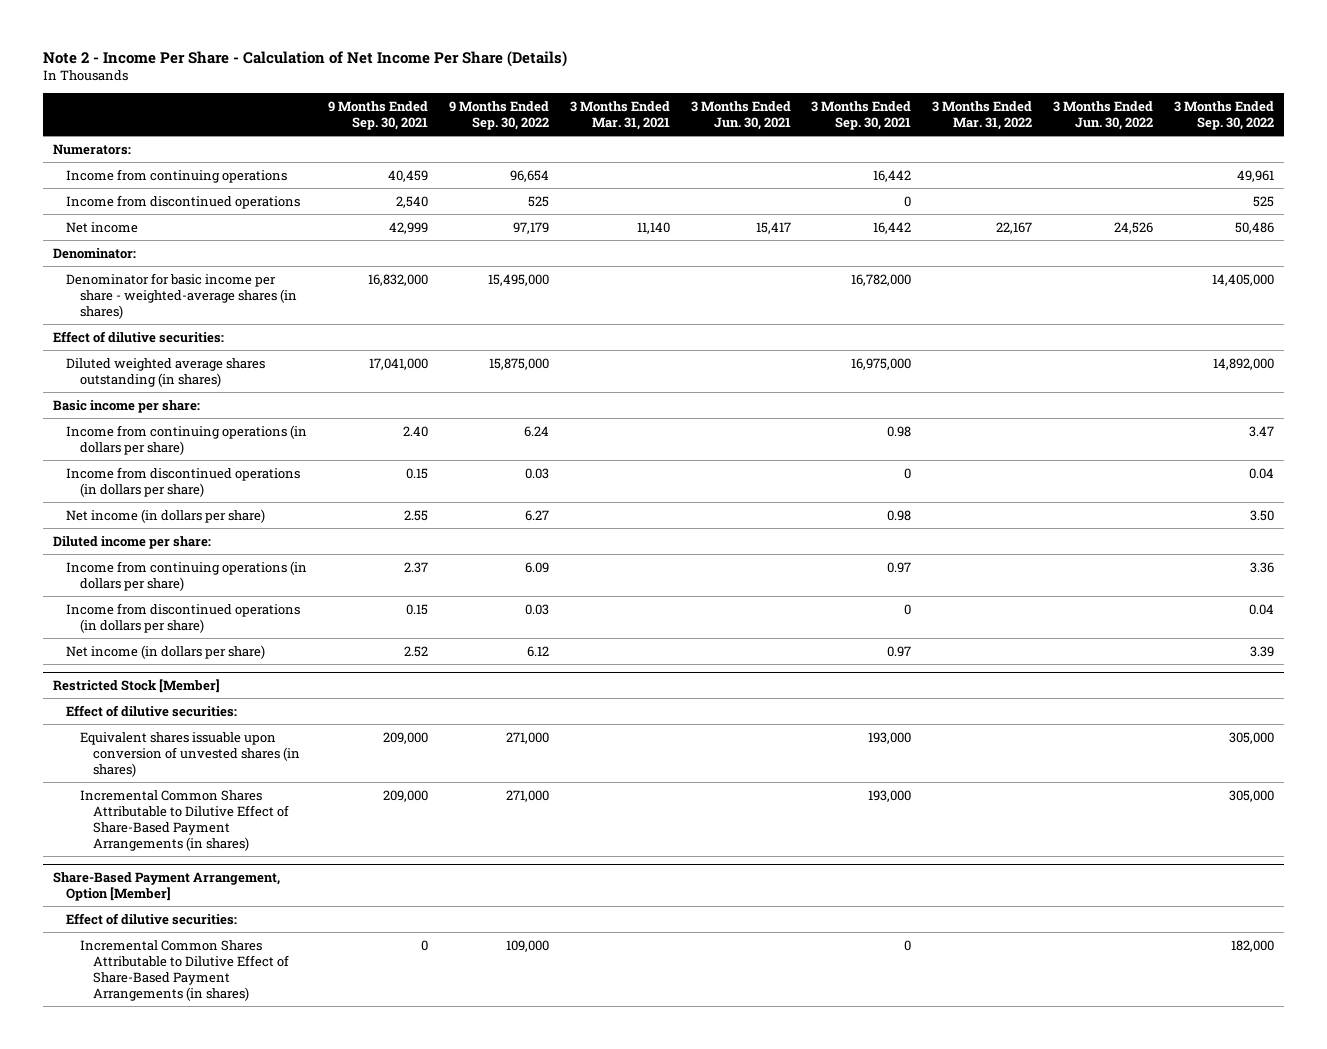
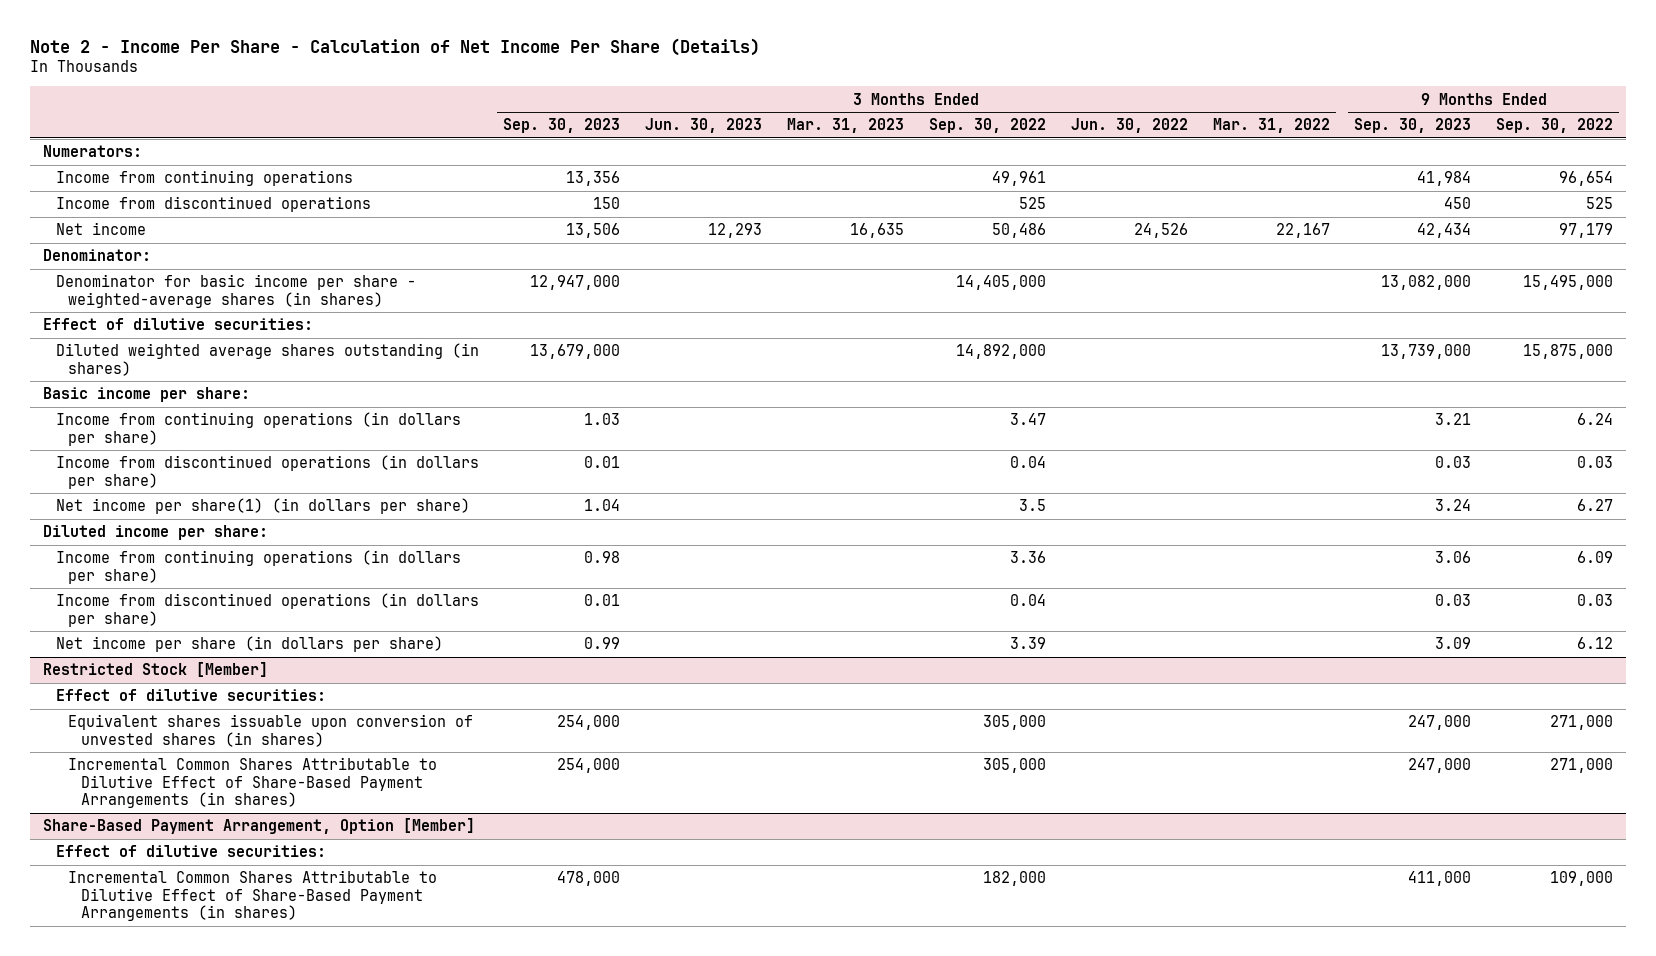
[328,100,429,130] 9 Months Ended Sep. 30, 2021 -> none
[569,100,670,130] 3 Months Ended Mar. 31, 2021 -> none
[690,100,791,130] 3 Months Ended Jun. 30, 2021 -> none
[811,100,912,130] 3 Months Ended Sep. 30, 2021 -> none
none -> [503,118,621,134] Sep. 30, 2023
none -> [645,118,763,134] Jun. 30, 2023
none -> [787,118,905,134] Mar. 31, 2023
none -> [1354,118,1472,134] Sep. 30, 2023
[66,508,266,523] Net income (in dollars per share) -> [55,498,470,515] Net income per share(1) (in dollars per share)
[1249,509,1274,521] 3.50 -> [1018,499,1046,512] 3.5
[66,644,266,659] Net income (in dollars per share) -> [55,636,443,653] Net income per share (in dollars per share)

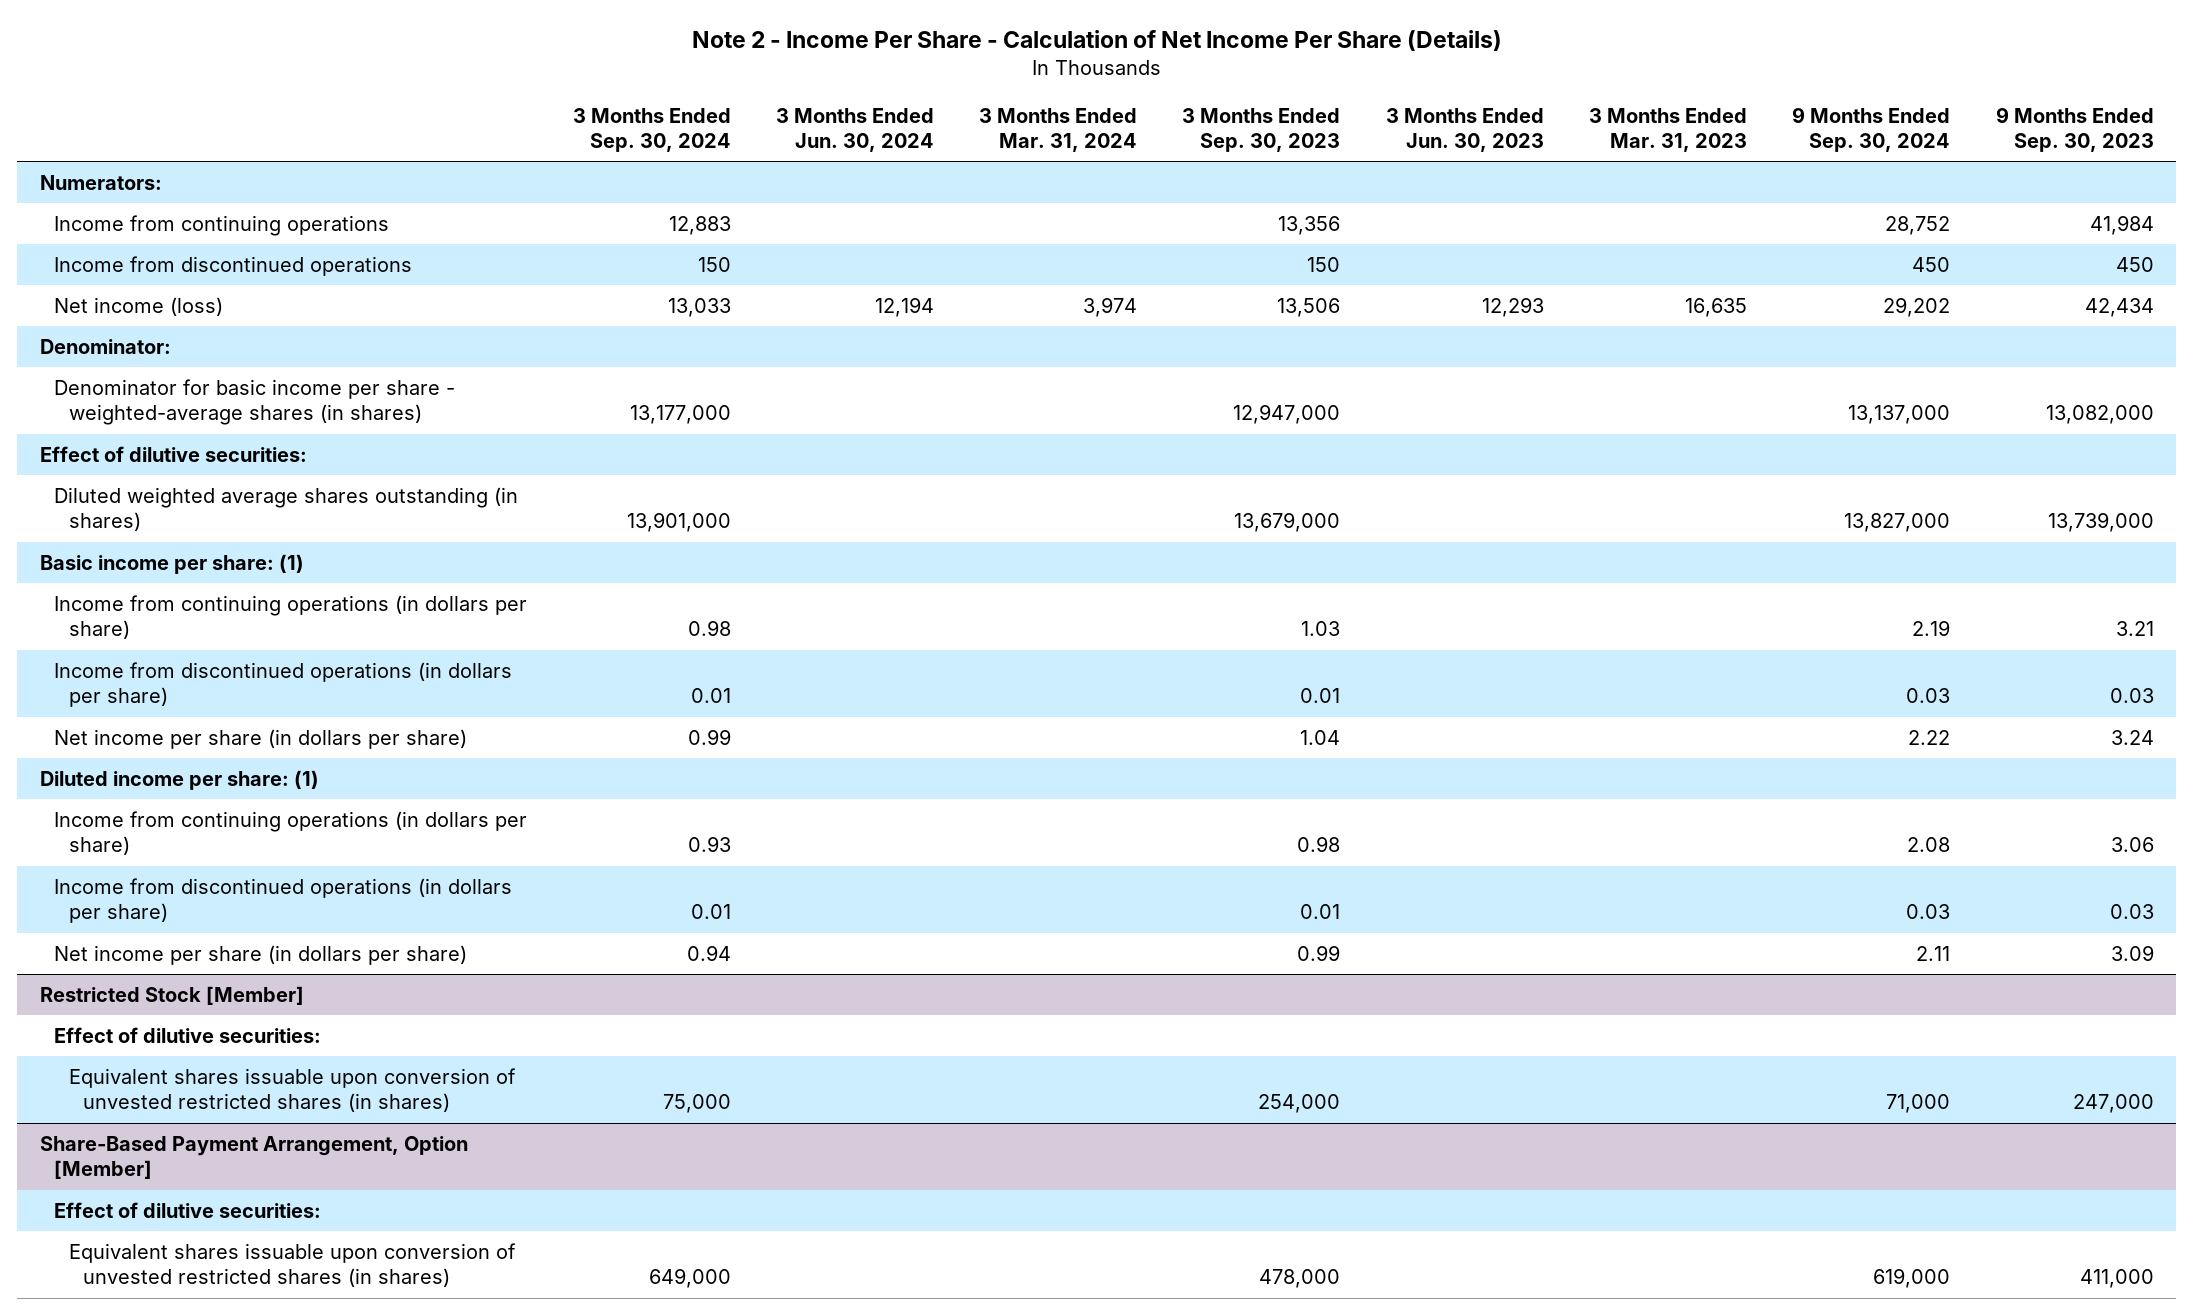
[928,118,1046,134] Sep. 30, 2022 -> none
[1070,118,1188,134] Jun. 30, 2022 -> none
[1212,118,1330,134] Mar. 31, 2022 -> none
[1496,118,1614,134] Sep. 30, 2022 -> none
none -> [572,107,731,153] 3 Months Ended Sep. 30, 2024
none -> [775,107,934,153] 3 Months Ended Jun. 30, 2024
none -> [979,107,1138,153] 3 Months Ended Mar. 31, 2024
none -> [1792,106,1951,153] 9 Months Ended Sep. 30, 2024
[55,222,146,236] Net income -> [54,296,224,316] Net income (loss)
[42,387,250,403] Basic income per share: -> [39,553,304,574] Basic income per share: (1)
[55,498,470,515] Net income per share(1) (in dollars per share) -> [54,728,468,749] Net income per share (in dollars per share)
[42,525,268,541] Diluted income per share: -> [39,769,319,790] Diluted income per share: (1)
[68,714,474,747] Equivalent shares issuable upon conversion of unvested shares (in shares) -> none
[68,757,438,808] Incremental Common Shares Attributable to Dilutive Effect of Share-Based Payment Arrangements (in shares) -> [68,1067,516,1113] Equivalent shares issuable upon conversion of unvested restricted shares (in shares)
[68,870,438,921] Incremental Common Shares Attributable to Dilutive Effect of Share-Based Payment Arrangements (in shares) -> [68,1242,516,1288] Equivalent shares issuable upon conversion of unvested restricted shares (in shares)

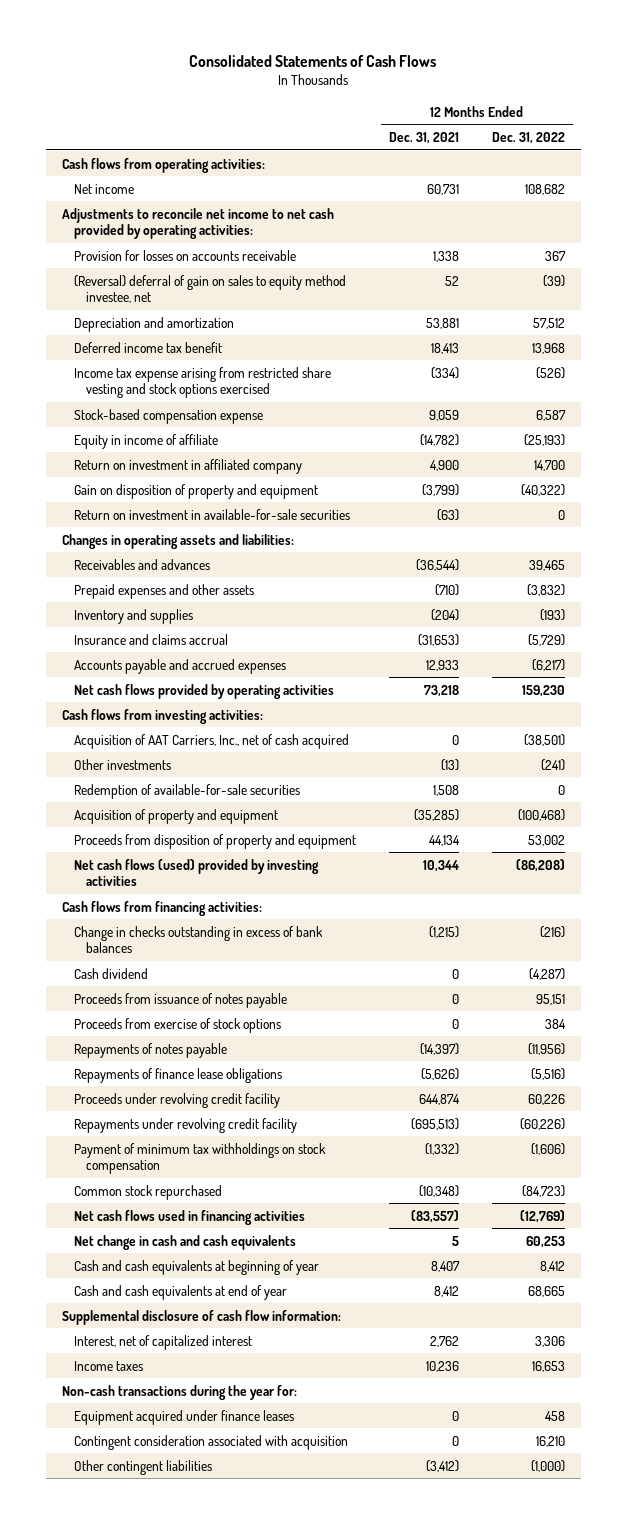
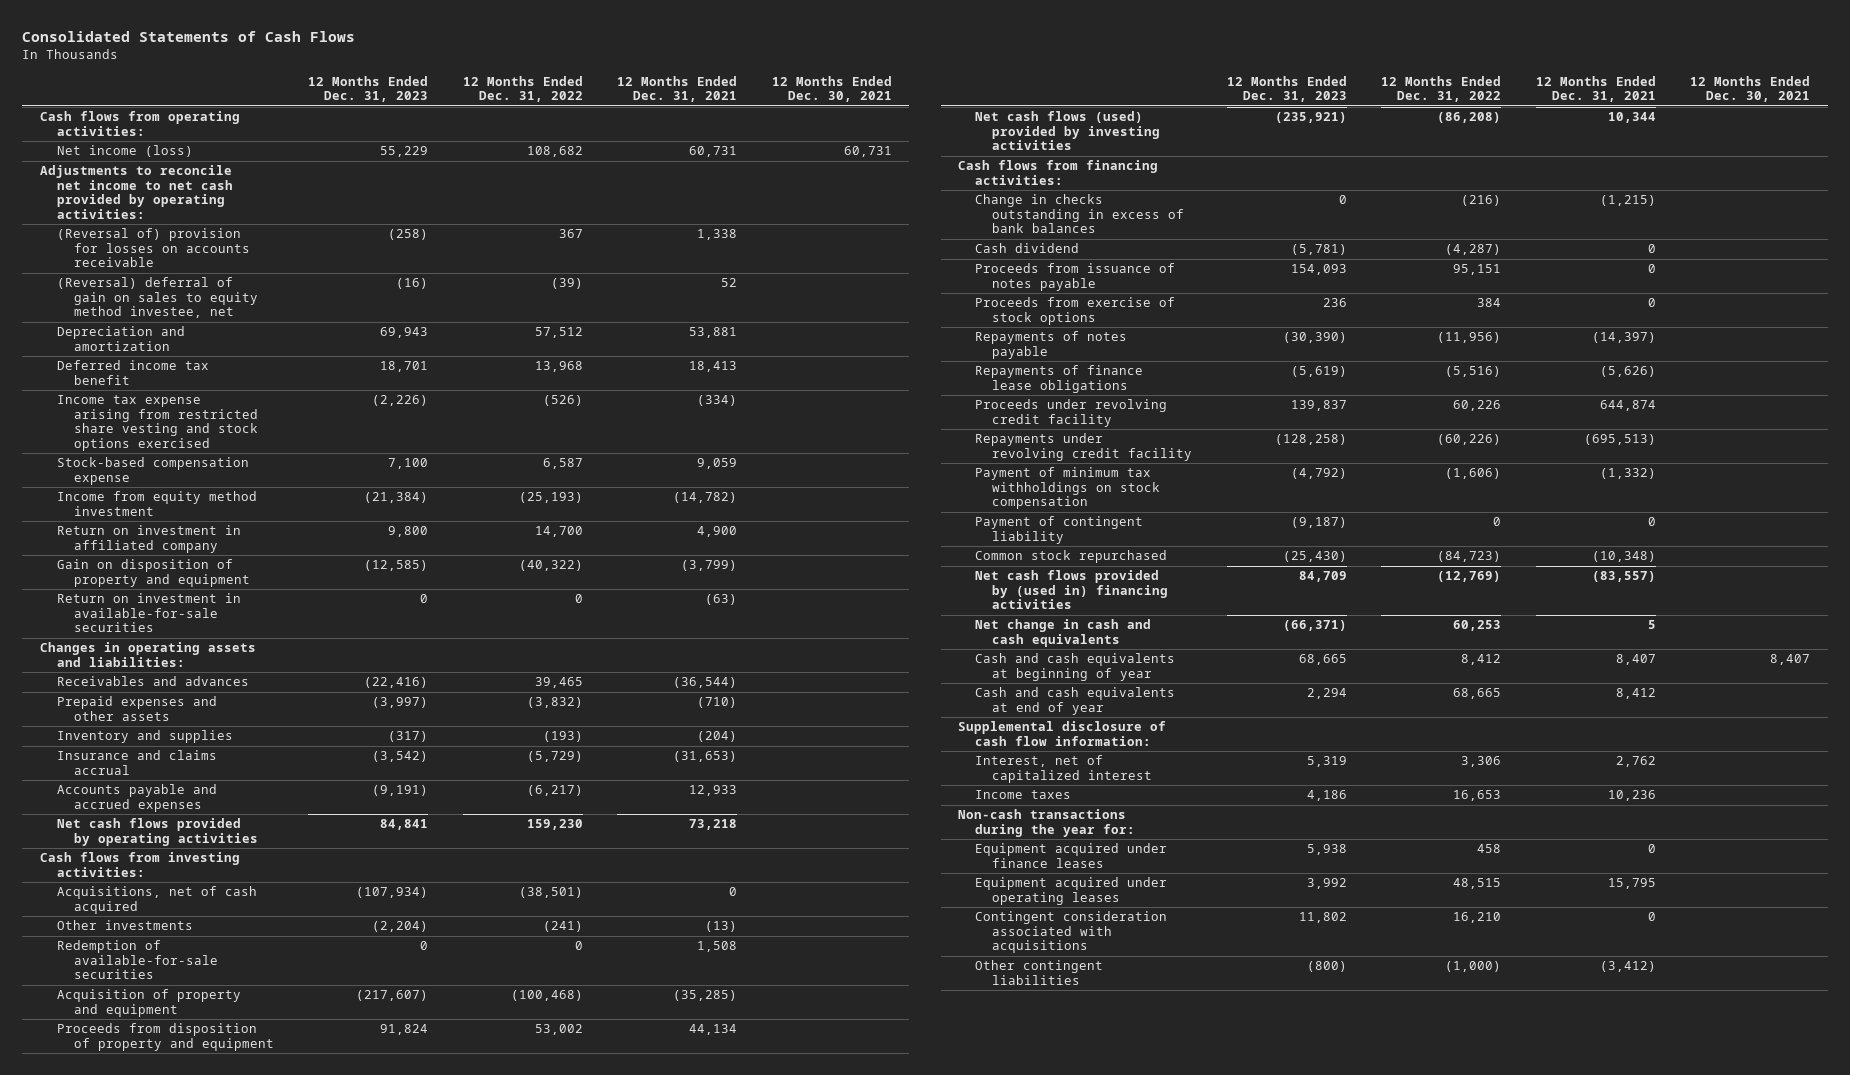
none -> [308,75,429,103] 12 Months Ended Dec. 31, 2023
none -> [771,75,892,103] 12 Months Ended Dec. 30, 2021
[74,183,135,194] Net income -> [56,145,193,158] Net income (loss)
[74,249,297,261] Provision for losses on accounts receivable -> [56,228,250,268] (Reversal of) provision for losses on accounts receivable
[74,433,219,449] Equity in income of affiliate -> [56,491,257,516] Income from equity method investment
[74,733,350,749] Acquisition of AAT Carriers, Inc., net of cash acquired -> [56,886,257,914] Acquisitions, net of cash acquired
none -> [975,516,1144,544] Payment of contingent liability
[74,1209,306,1225] Net cash flows used in financing activities -> [975,570,1169,610] Net cash flows provided by (used in) financing activities
none -> [975,877,1168,905] Equipment acquired under operating leases
[74,1434,349,1450] Contingent consideration associated with acquisition -> [975,911,1168,954] Contingent consideration associated with acquisitions

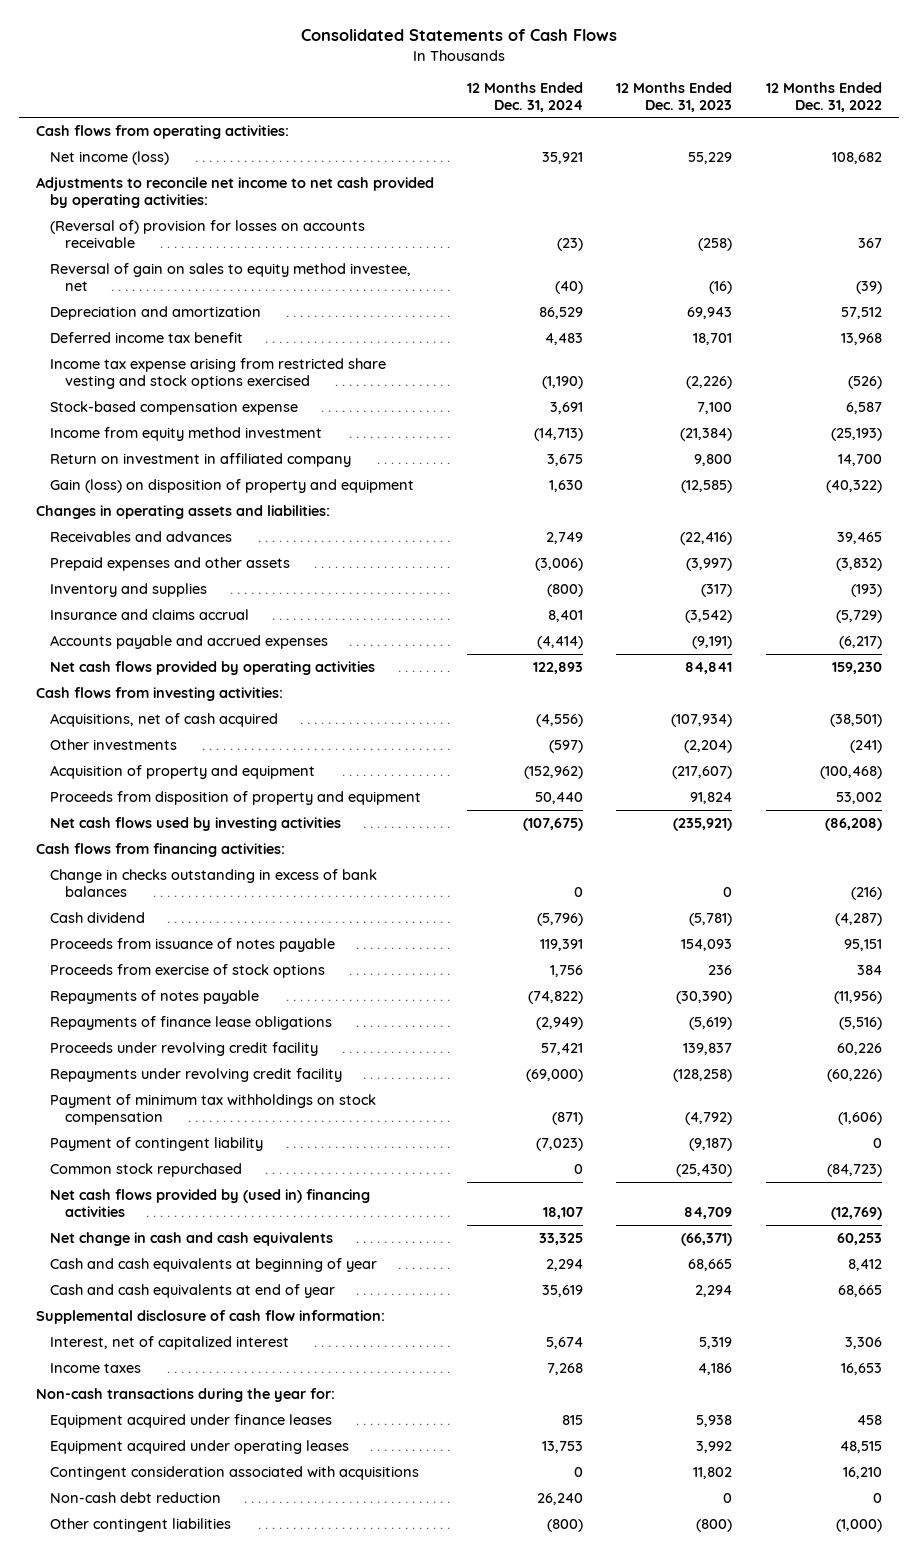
[617,75,738,103] 12 Months Ended Dec. 31, 2021 -> none
[771,75,892,103] 12 Months Ended Dec. 30, 2021 -> none
none -> [467,81,584,112] 12 Months Ended Dec. 31, 2024
[56,277,258,319] (Reversal) deferral of gain on sales to equity method investee, net -> [50,263,412,291] Reversal of gain on sales to equity method investee, net
[56,593,241,633] Return on investment in available-for-sale securities -> none
[56,559,250,587] Gain on disposition of property and equipment -> [50,479,415,494] Gain (loss) on disposition of property and equipment
[56,940,218,980] Redemption of available-for-sale securities -> none
[975,111,1161,151] Net cash flows (used) provided by investing activities -> [50,817,342,832] Net cash flows used by investing activities
none -> [50,1492,222,1504] Non-cash debt reduction

